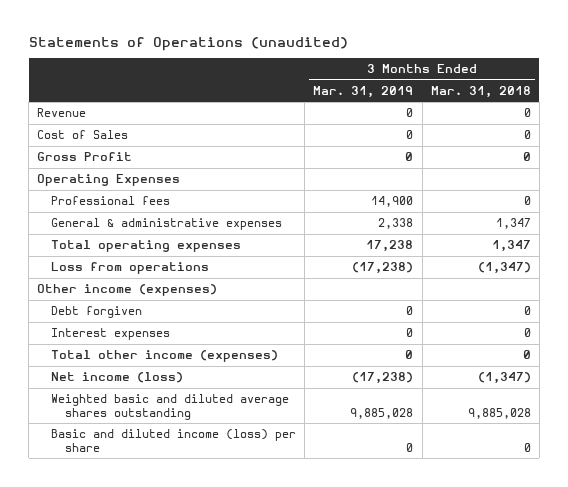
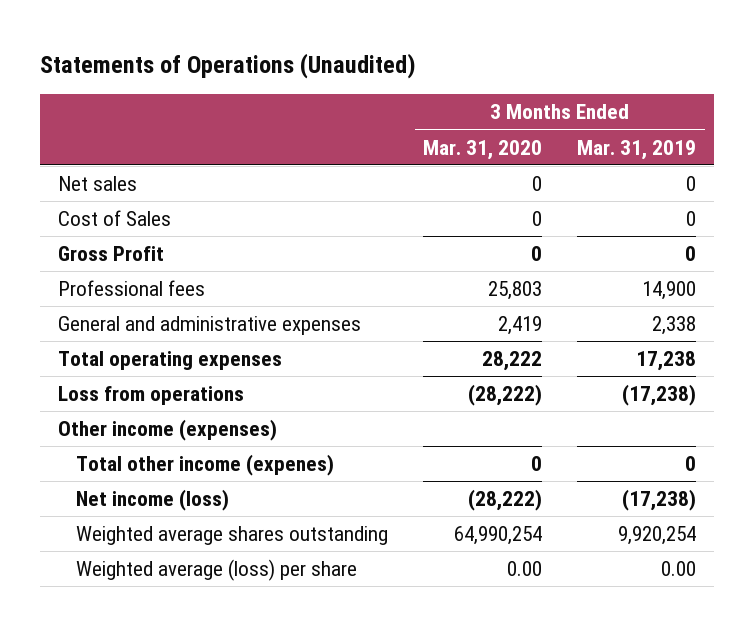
[28,36,348,51] Statements of Operations (unaudited) -> [40,52,417,79] Statements of Operations (Unaudited)
[430,85,531,98] Mar. 31, 2018 -> none
none -> [423,139,543,160] Mar. 31, 2020
[37,108,87,118] Revenue -> [57,176,137,192] Net sales
[37,174,181,187] Operating Expenses -> none
[51,218,283,231] General & administrative expenses -> [57,316,361,336] General and administrative expenses
[51,306,143,319] Debt forgiven -> none
[51,328,171,341] Interest expenses -> none
[51,350,279,363] Total other income (expenses) -> [76,454,335,477] Total other income (expenes)
[51,394,290,420] Weighted basic and diluted average shares outstanding -> [76,526,389,546] Weighted average shares outstanding
[350,407,414,419] 9,885,028 -> [618,526,697,546] 9,920,254
[51,429,297,452] Basic and diluted income (loss) per share -> [76,559,358,582] Weighted average (loss) per share
[406,442,414,452] 0 -> [661,561,697,577] 0.00

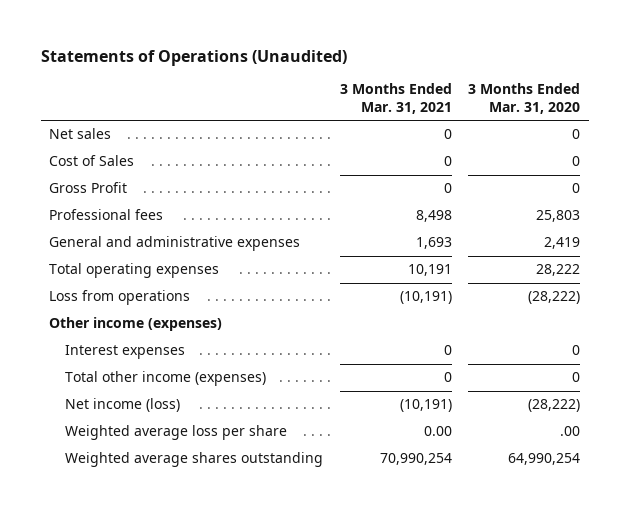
[577,139,697,160] Mar. 31, 2019 -> none
none -> [339,83,452,114] 3 Months Ended Mar. 31, 2021
none -> [64,345,185,360] Interest expenses
[76,454,335,477] Total other income (expenes) -> [64,371,266,387] Total other income (expenses)
none -> [64,425,287,441] Weighted average loss per share
[76,559,358,582] Weighted average (loss) per share -> none

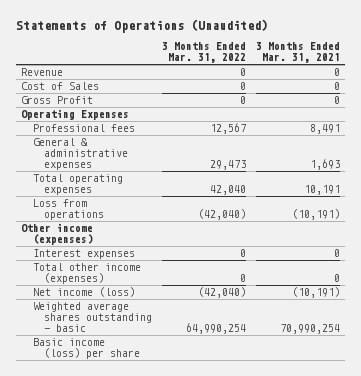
[468,83,581,114] 3 Months Ended Mar. 31, 2020 -> none
none -> [161,42,246,64] 3 Months Ended Mar. 31, 2022
[49,128,112,140] Net sales -> [21,68,64,77] Revenue
none -> [21,109,130,121] Operating Expenses
[415,210,452,223] 8,498 -> [309,124,340,135] 8,491
[49,236,301,252] General and administrative expenses -> [32,138,128,171] General & administrative expenses
[64,425,287,441] Weighted average loss per share -> none
[64,452,323,468] Weighted average shares outstanding -> [32,302,152,333] Weighted average shares outstanding - basic
none -> [32,338,140,360] Basic income (loss) per share

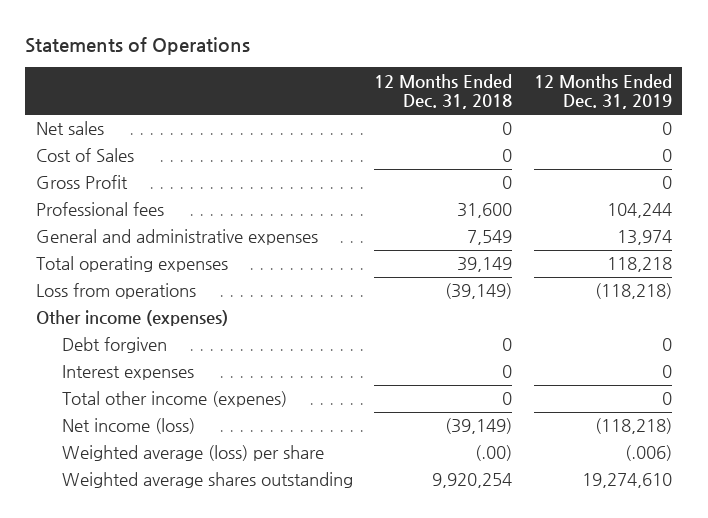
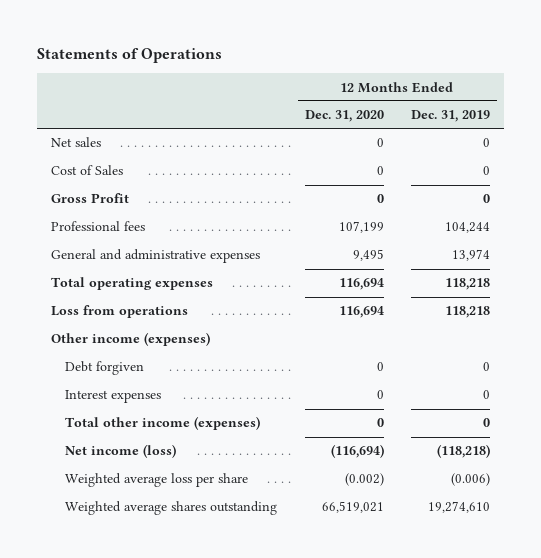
[374,73,513,110] 12 Months Ended Dec. 31, 2018 -> none
none -> [304,110,384,123] Dec. 31, 2020
[594,283,672,300] (118,218) -> [445,306,491,319] 118,218
[61,391,287,408] Total other income (expenes) -> [65,416,261,431] Total other income (expenses)
[61,445,324,462] Weighted average (loss) per share -> [65,473,249,488] Weighted average loss per share
[624,445,672,462] (.006) -> [451,473,491,487] (0.006)

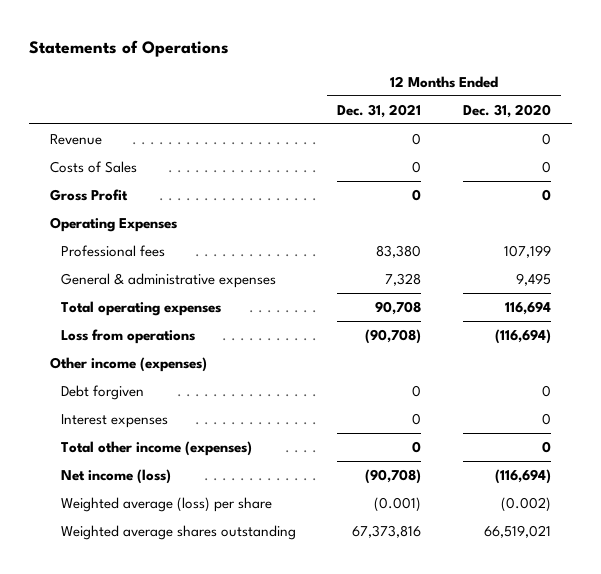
[411,110,491,123] Dec. 31, 2019 -> none
none -> [337,103,422,118] Dec. 31, 2021
[51,137,102,148] Net sales -> [50,133,103,145] Revenue
[51,165,124,176] Cost of Sales -> [50,160,138,173] Costs of Sales
none -> [50,216,178,232] Operating Expenses
[51,249,261,264] General and administrative expenses -> [60,272,276,288] General & administrative expenses
[338,306,384,319] 116,694 -> [494,328,551,344] (116,694)
[65,473,249,488] Weighted average loss per share -> [60,496,272,512] Weighted average (loss) per share

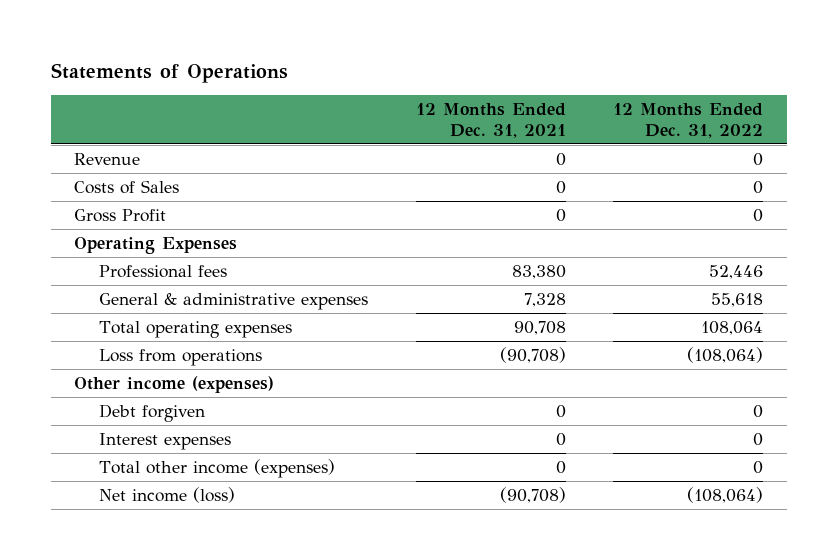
[462,103,551,118] Dec. 31, 2020 -> none
none -> [613,103,764,138] 12 Months Ended Dec. 31, 2022
[60,496,272,512] Weighted average (loss) per share -> none
[60,524,296,540] Weighted average shares outstanding -> none

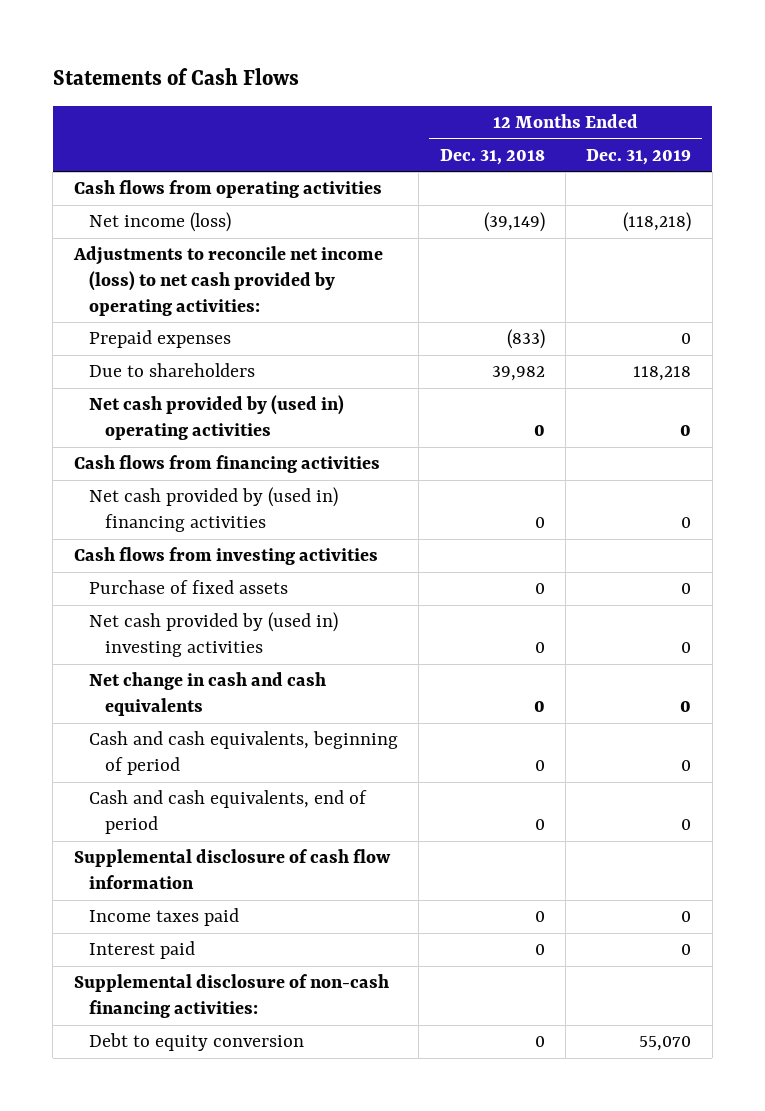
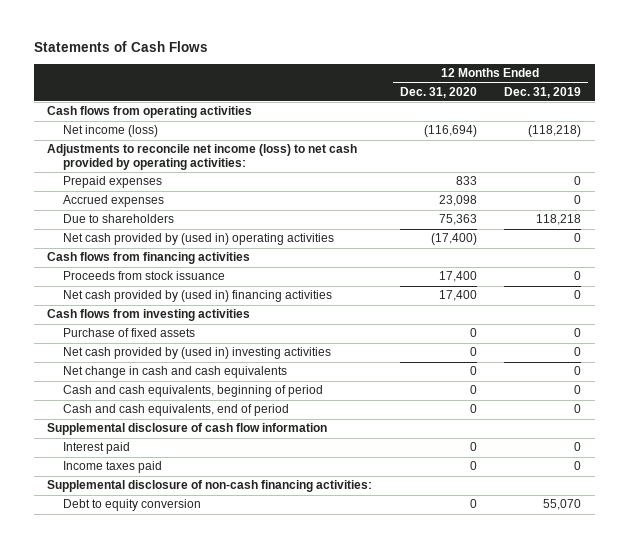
[439,148,545,165] Dec. 31, 2018 -> none
none -> [399,86,477,98] Dec. 31, 2020
none -> [63,195,165,208] Accrued expenses
none -> [63,271,226,281] Proceeds from stock issuance
[89,908,240,927] Income taxes paid -> [63,461,163,474] Income taxes paid

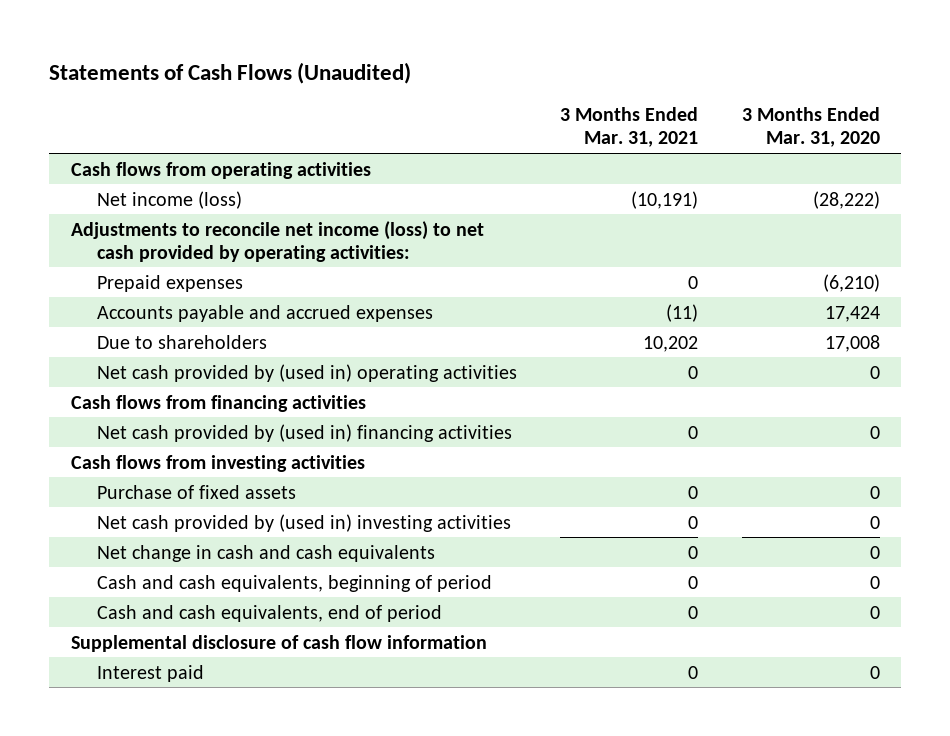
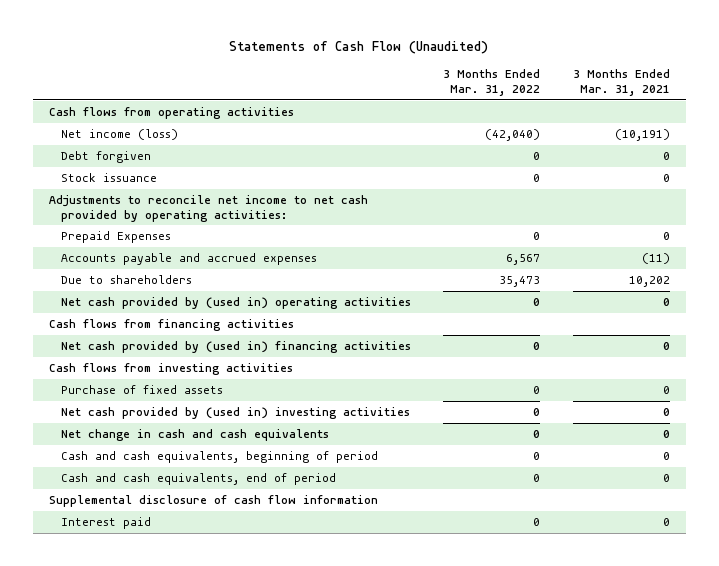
[49,61,412,84] Statements of Cash Flows (Unaudited) -> [229,41,489,55] Statements of Cash Flow (Unaudited)
[741,107,880,148] 3 Months Ended Mar. 31, 2020 -> none
none -> [443,69,541,96] 3 Months Ended Mar. 31, 2022
none -> [61,151,152,164] Debt forgiven
none -> [61,173,158,183] Stock issuance
[70,220,484,262] Adjustments to reconcile net income (loss) to net cash provided by operating activities: -> [48,195,368,222] Adjustments to reconcile net income to net cash provided by operating activities:
[97,274,244,292] Prepaid expenses -> [61,231,172,244] Prepaid Expenses

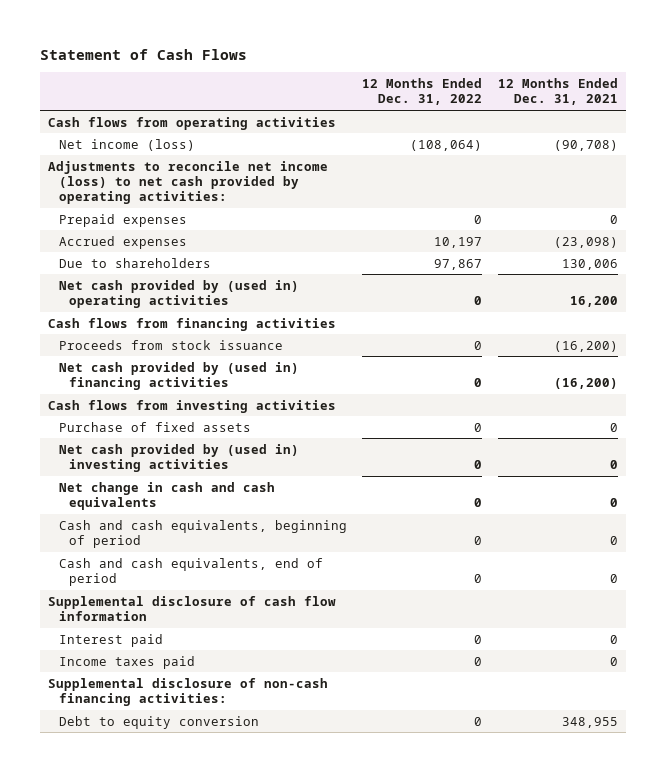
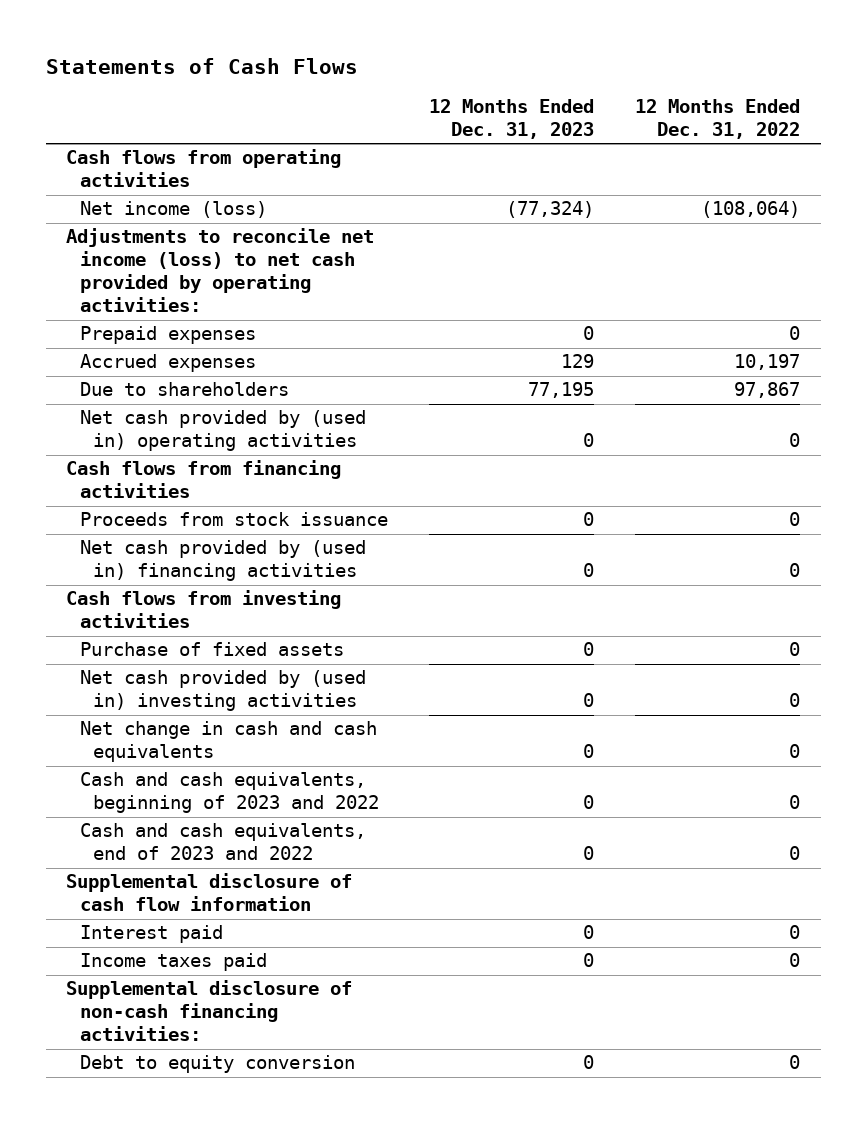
[40,48,248,60] Statement of Cash Flows -> [45,58,358,75] Statements of Cash Flows
[497,78,618,106] 12 Months Ended Dec. 31, 2021 -> none
none -> [429,99,595,140] 12 Months Ended Dec. 31, 2023
[58,519,347,548] Cash and cash equivalents, beginning of period -> [79,772,380,814] Cash and cash equivalents, beginning of 2023 and 2022
[58,557,323,586] Cash and cash equivalents, end of period -> [79,823,366,861] Cash and cash equivalents, end of 2023 and 2022

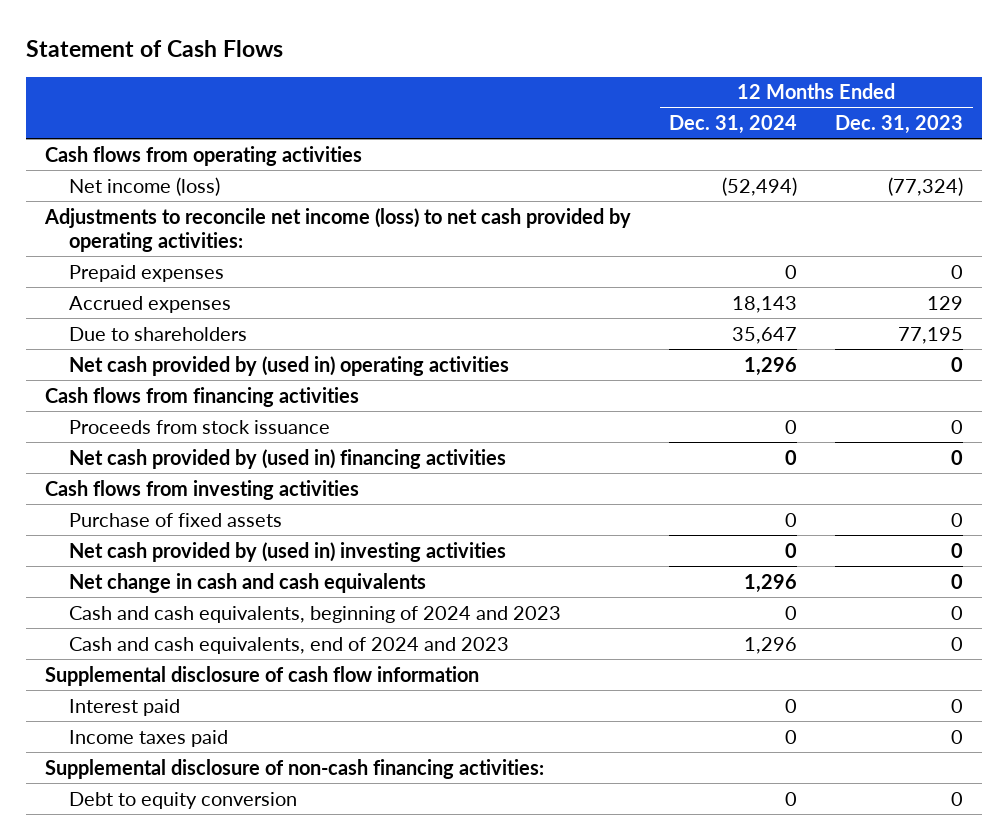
[45,58,358,75] Statements of Cash Flows -> [26,39,284,57] Statement of Cash Flows
[635,99,801,140] 12 Months Ended Dec. 31, 2022 -> none
none -> [669,115,798,135] Dec. 31, 2024
[79,772,380,814] Cash and cash equivalents, beginning of 2023 and 2022 -> [68,605,561,623] Cash and cash equivalents, beginning of 2024 and 2023
[79,823,366,861] Cash and cash equivalents, end of 2023 and 2022 -> [68,636,509,654] Cash and cash equivalents, end of 2024 and 2023

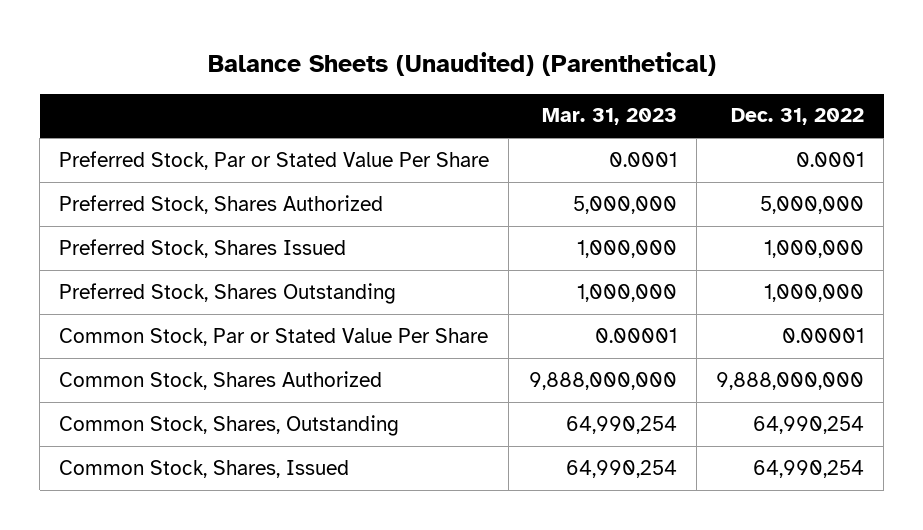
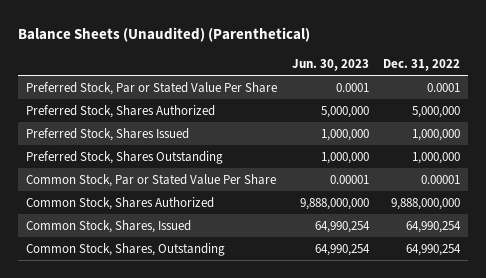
[541,108,677,126] Mar. 31, 2023 -> none
none -> [291,58,369,71] Jun. 30, 2023
[59,414,400,436] Common Stock, Shares, Outstanding -> [25,243,225,257] Common Stock, Shares, Outstanding

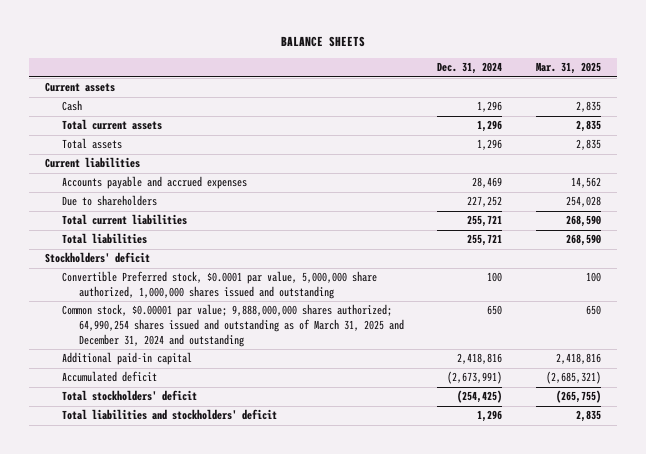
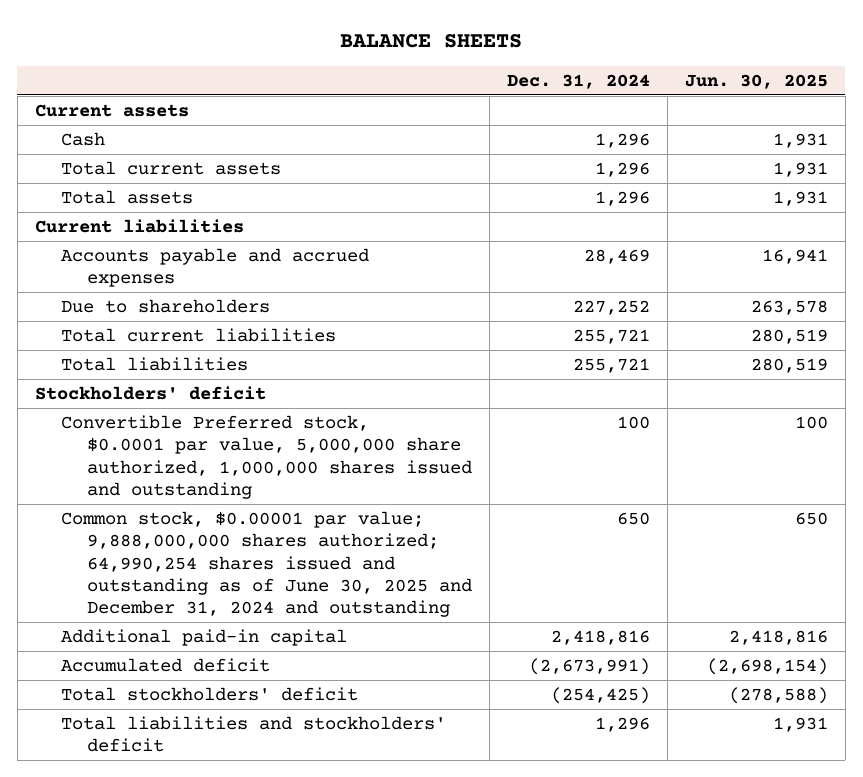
[535,62,601,75] Mar. 31, 2025 -> none
none -> [684,73,828,89] Jun. 30, 2025
[61,304,404,347] Common stock, $0.00001 par value; 9,888,000,000 shares authorized; 64,990,254 shares issued and outstanding as of March 31, 2025 and December 31, 2024 and outstanding -> [60,510,473,618] Common stock, $0.00001 par value; 9,888,000,000 shares authorized; 64,990,254 shares issued and outstanding as of June 30, 2025 and December 31, 2024 and outstanding

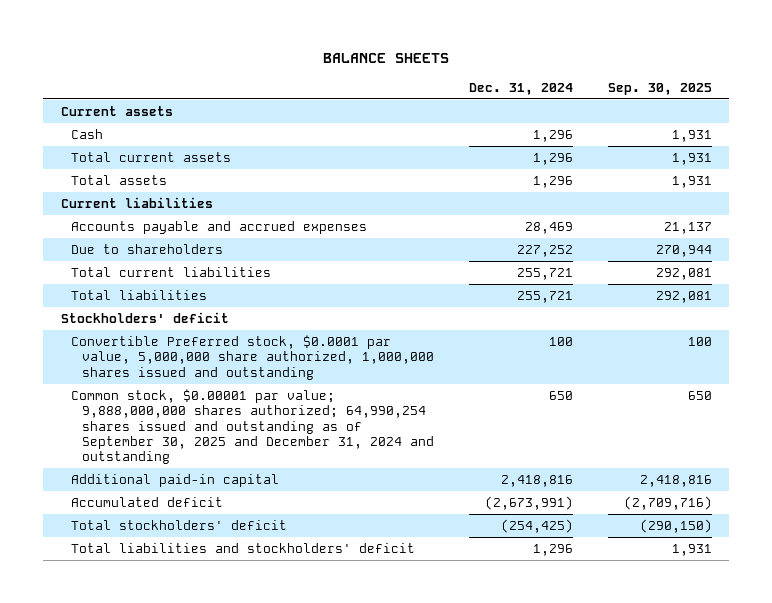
[684,73,828,89] Jun. 30, 2025 -> none
none -> [607,82,712,95] Sep. 30, 2025
[60,510,473,618] Common stock, $0.00001 par value; 9,888,000,000 shares authorized; 64,990,254 shares issued and outstanding as of June 30, 2025 and December 31, 2024 and outstanding -> [71,389,435,464] Common stock, $0.00001 par value; 9,888,000,000 shares authorized; 64,990,254 shares issued and outstanding as of September 30, 2025 and December 31, 2024 and outstanding

